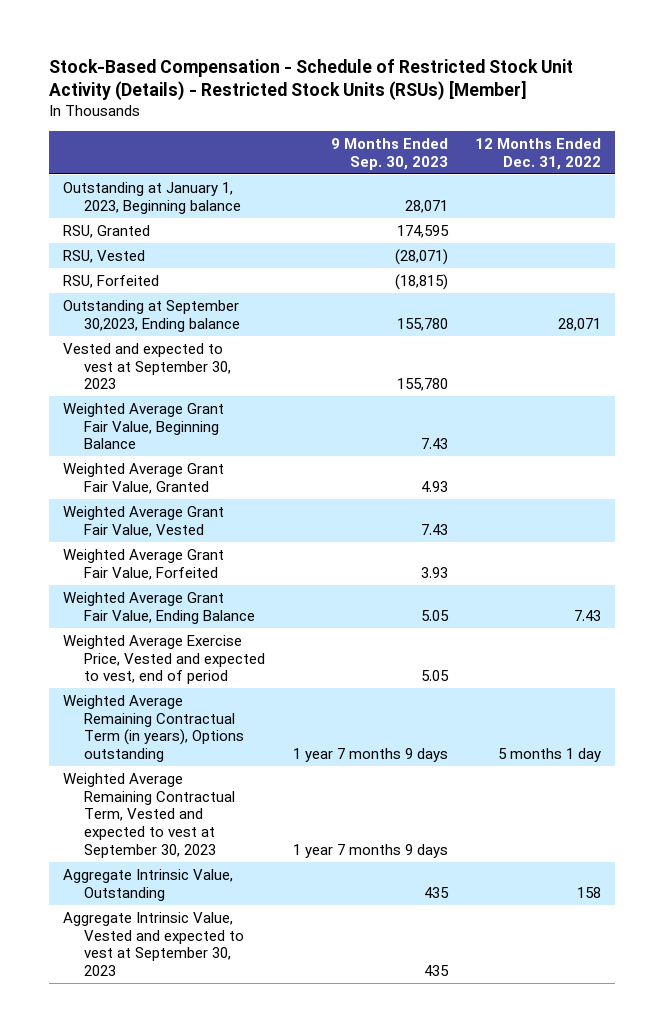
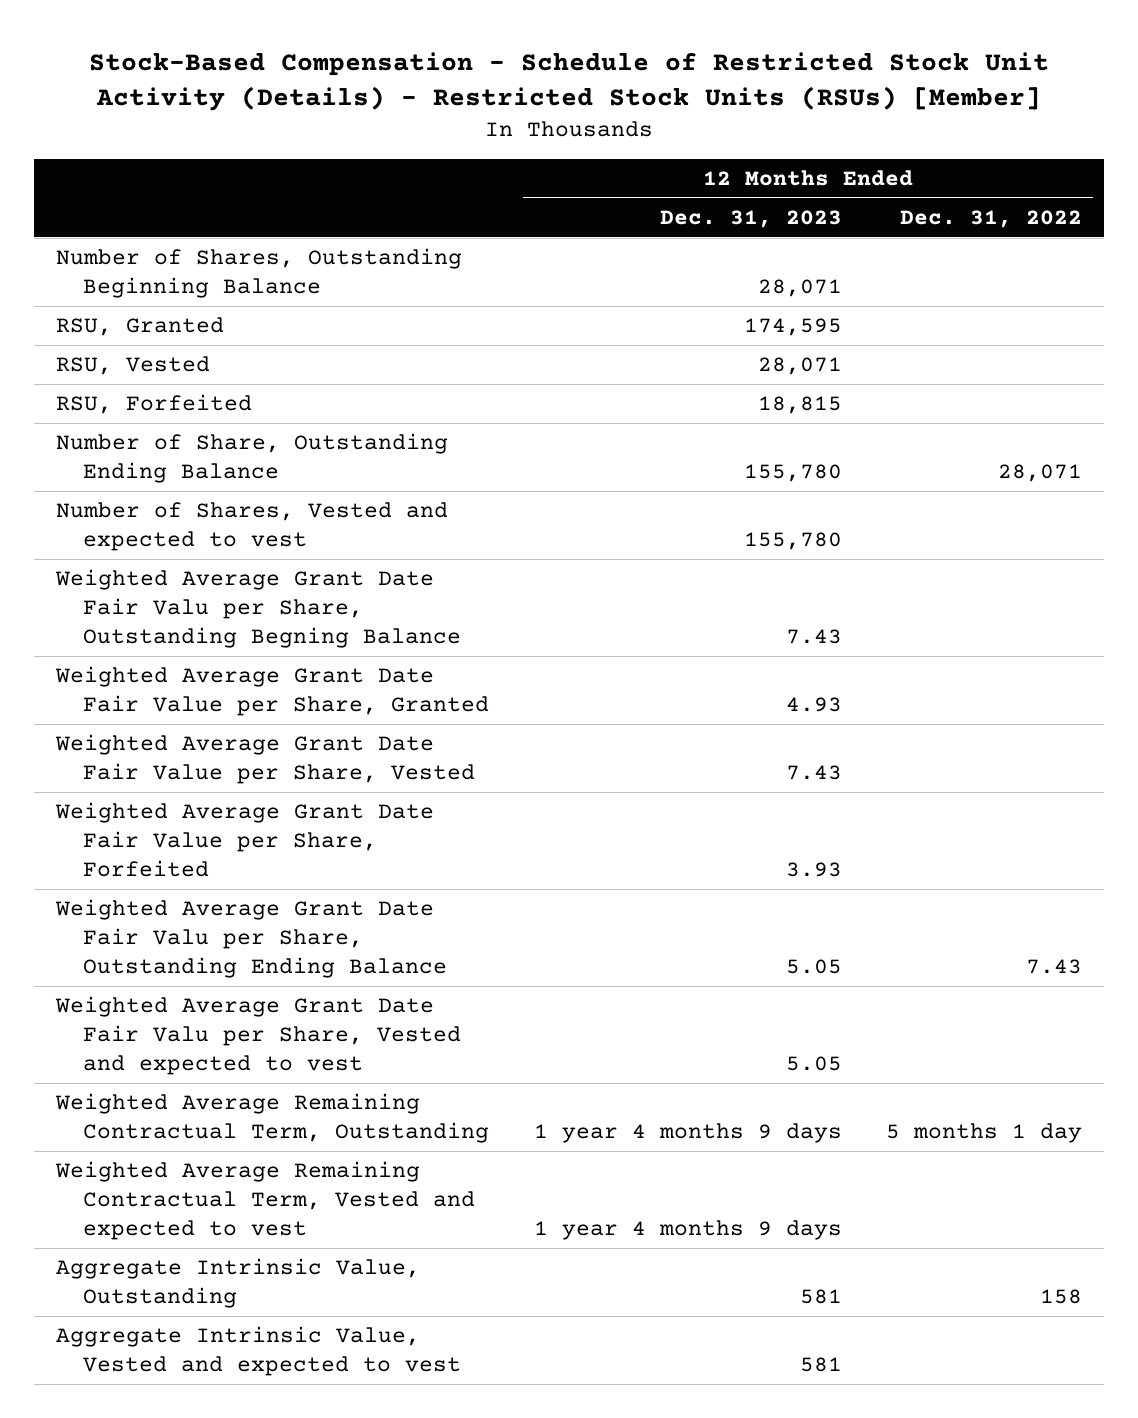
[330,138,448,170] 9 Months Ended Sep. 30, 2023 -> none
none -> [659,209,842,228] Dec. 31, 2023
[63,181,241,214] Outstanding at January 1, 2023, Beginning balance -> [56,247,463,298] Number of Shares, Outstanding Beginning Balance
[63,342,231,390] Vested and expected to vest at September 30, 2023 -> none
[63,634,265,685] Weighted Average Exercise Price, Vested and expected to vest, end of period -> none
[63,299,240,332] Outstanding at September 30,2023, Ending balance -> [56,432,449,483] Number of Share, Outstanding Ending Balance
none -> [56,501,449,551] Number of Shares, Vested and expected to vest
[63,402,225,450] Weighted Average Grant Fair Value, Beginning Balance -> [55,568,462,649] Weighted Average Grant Date Fair Valu per Share, Outstanding Begning Balance
[63,462,225,494] Weighted Average Grant Fair Value, Granted -> [55,665,490,716] Weighted Average Grant Date Fair Value per Share, Granted
[63,505,225,537] Weighted Average Grant Fair Value, Vested -> [55,733,476,784] Weighted Average Grant Date Fair Value per Share, Vested
[63,548,225,580] Weighted Average Grant Fair Value, Forfeited -> [55,801,435,878] Weighted Average Grant Date Fair Value per Share, Forfeited
[63,591,255,624] Weighted Average Grant Fair Value, Ending Balance -> [55,898,448,979] Weighted Average Grant Date Fair Valu per Share, Outstanding Ending Balance
none -> [55,995,462,1076] Weighted Average Grant Date Fair Valu per Share, Vested and expected to vest
[63,694,244,762] Weighted Average Remaining Contractual Term (in years), Options outstanding -> [55,1092,490,1143] Weighted Average Remaining Contractual Term, Outstanding
[63,772,235,858] Weighted Average Remaining Contractual Term, Vested and expected to vest at September 30, 2023 -> [55,1160,476,1241] Weighted Average Remaining Contractual Term, Vested and expected to vest
[63,911,244,976] Aggregate Intrinsic Value, Vested and expected to vest at September 30, 2023 -> [56,1325,462,1376] Aggregate Intrinsic Value, Vested and expected to vest

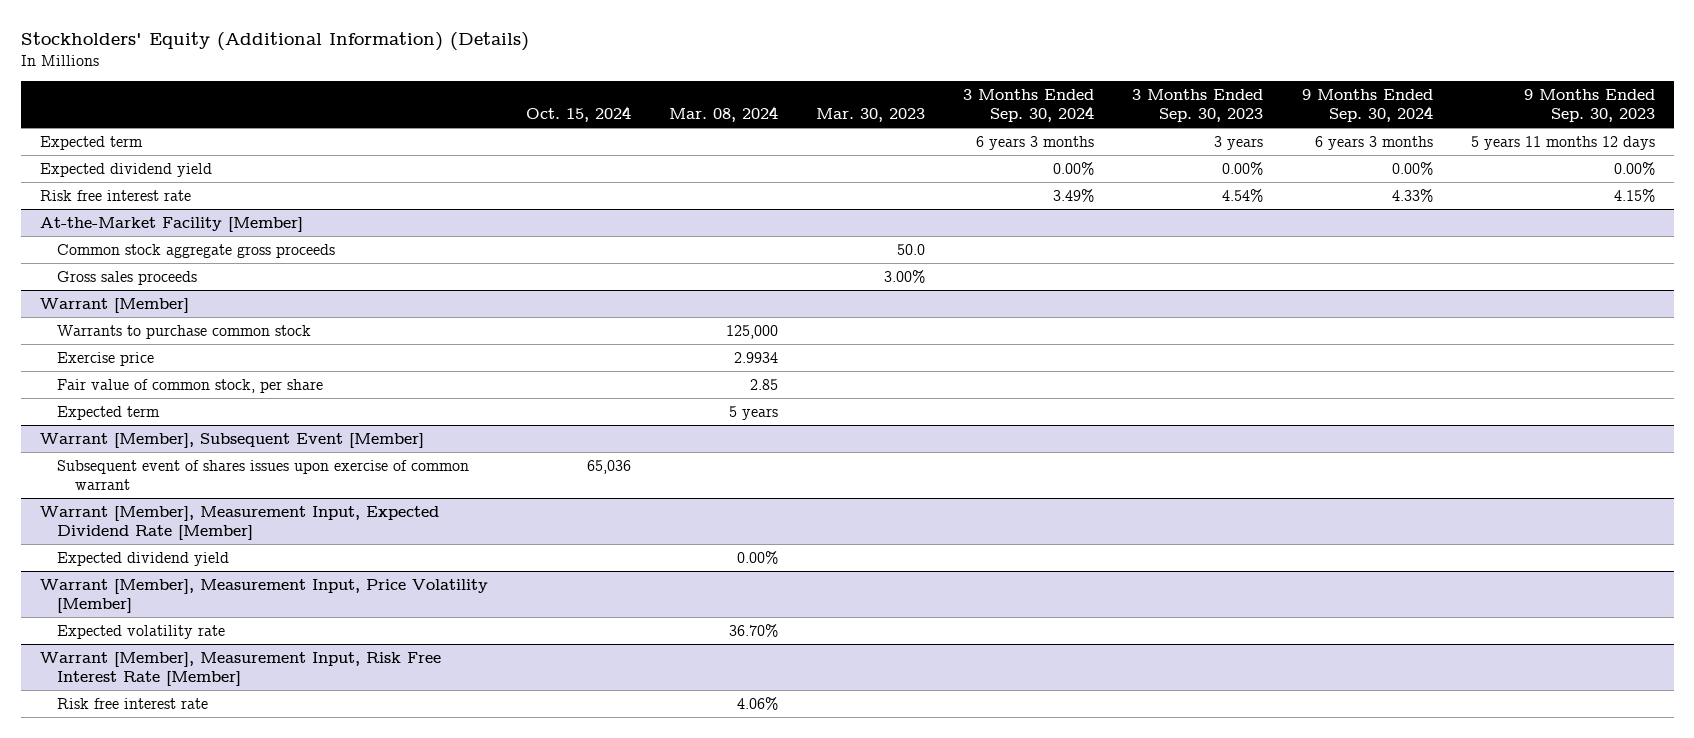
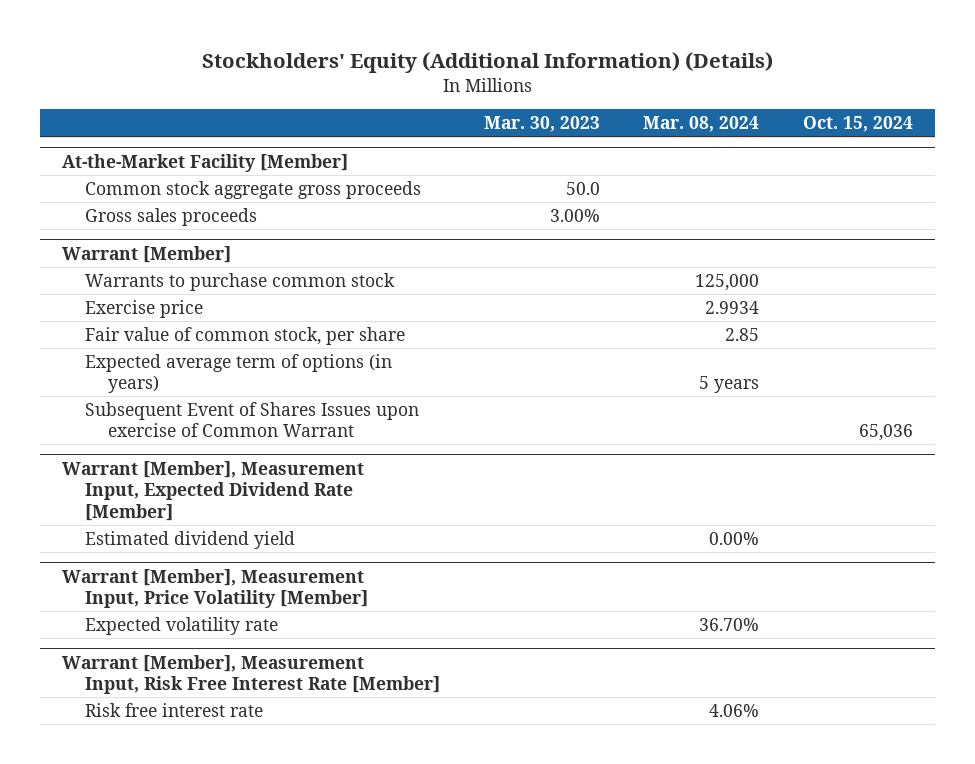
[963,89,1095,122] 3 Months Ended Sep. 30, 2024 -> none
[1132,89,1264,122] 3 Months Ended Sep. 30, 2023 -> none
[1301,89,1433,122] 9 Months Ended Sep. 30, 2024 -> none
[1523,89,1655,122] 9 Months Ended Sep. 30, 2023 -> none
[39,135,143,150] Expected term -> none
[39,162,212,177] Expected dividend yield -> none
[39,189,191,201] Risk free interest rate -> none
[39,432,424,448] Warrant [Member], Subsequent Event [Member] -> none
[57,459,470,490] Subsequent event of shares issues upon exercise of common warrant -> none
[57,405,161,420] Expected term -> [84,353,392,394] Expected average term of options (in years)
none -> [84,401,419,438] Subsequent Event of Shares Issues upon exercise of Common Warrant
[57,551,230,566] Expected dividend yield -> [84,530,295,549] Estimated dividend yield

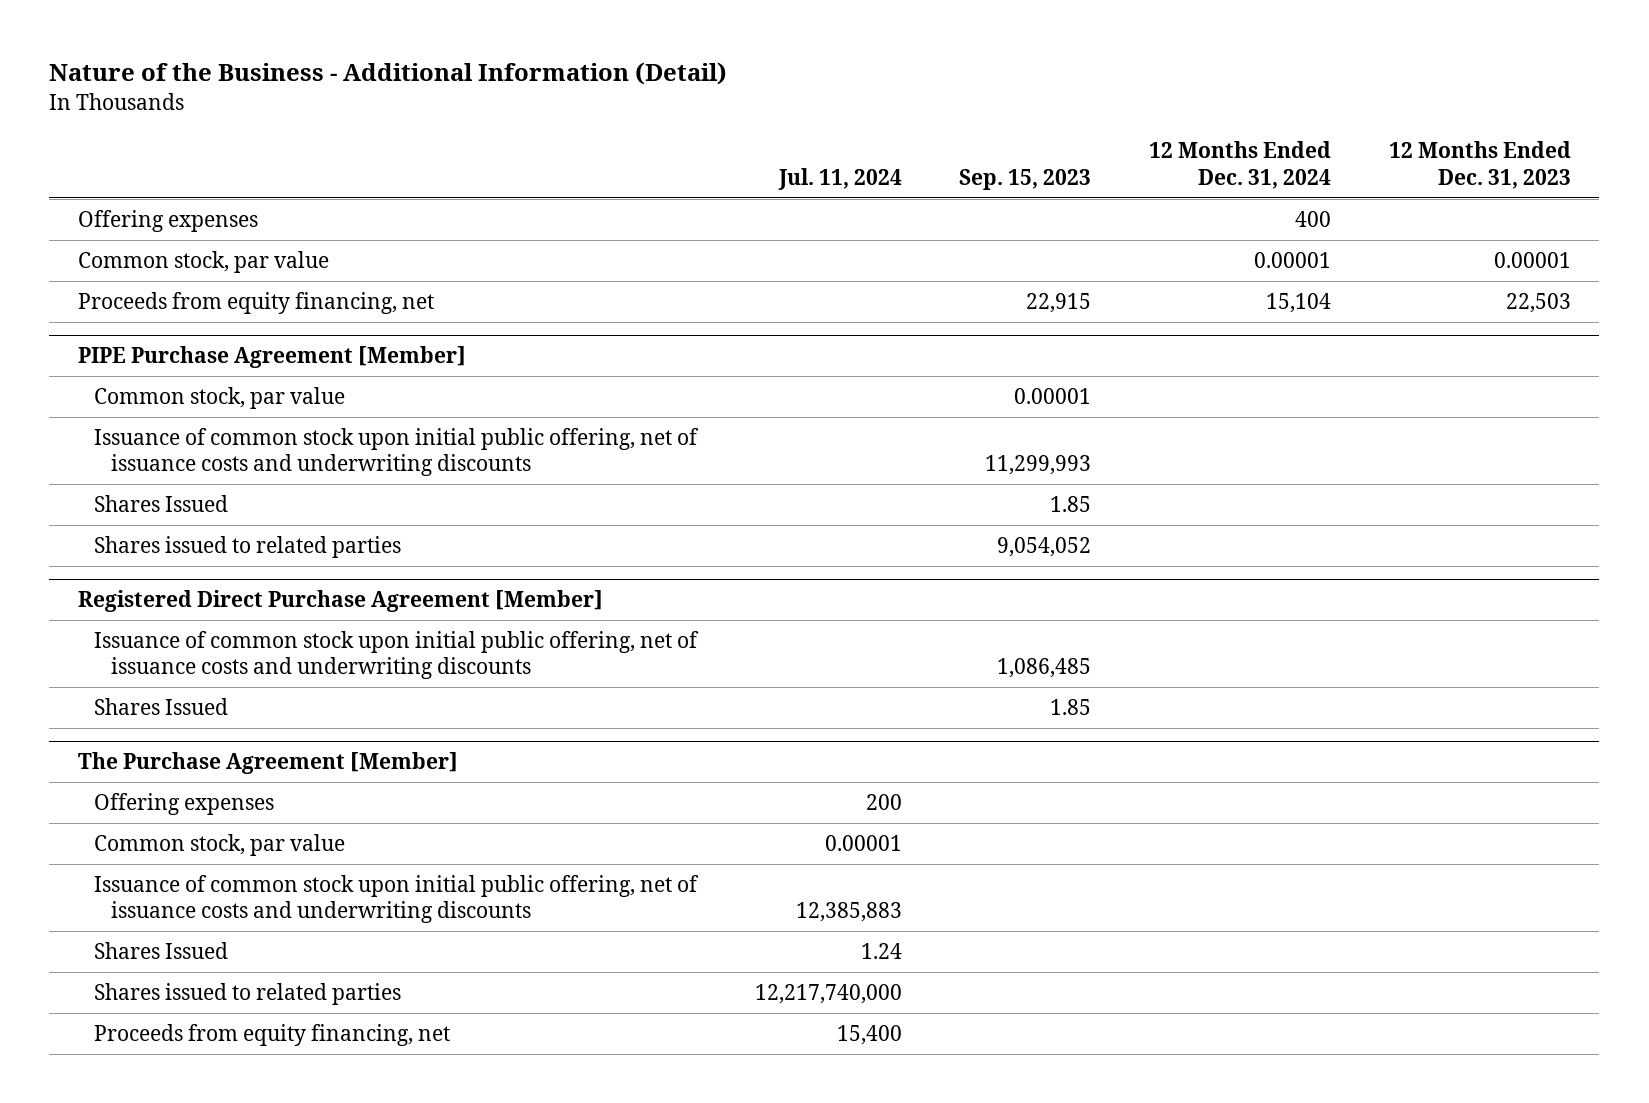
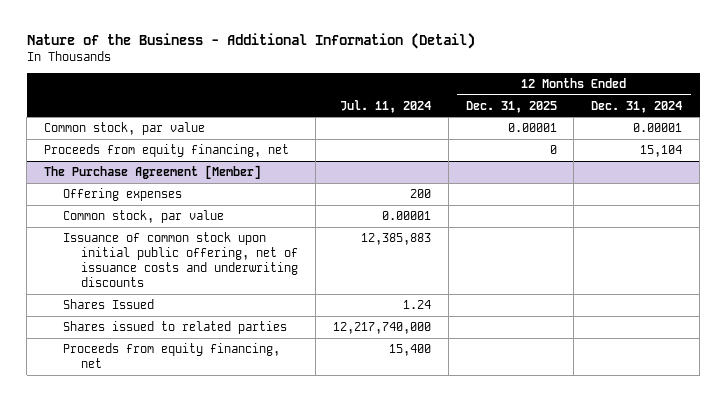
[959,168,1092,190] Sep. 15, 2023 -> none
[1388,141,1571,189] 12 Months Ended Dec. 31, 2023 -> none
none -> [465,100,557,113] Dec. 31, 2025
[77,210,258,233] Offering expenses -> none
[77,346,466,369] PIPE Purchase Agreement [Member] -> none
[94,387,346,410] Common stock, par value -> none
[94,428,700,477] Issuance of common stock upon initial public offering, net of issuance costs and underwriting discounts -> none
[94,495,229,513] Shares Issued -> none
[94,536,402,559] Shares issued to related parties -> none
[77,590,603,613] Registered Direct Purchase Agreement [Member] -> none
[94,631,700,680] Issuance of common stock upon initial public offering, net of issuance costs and underwriting discounts -> none
[94,698,229,716] Shares Issued -> none

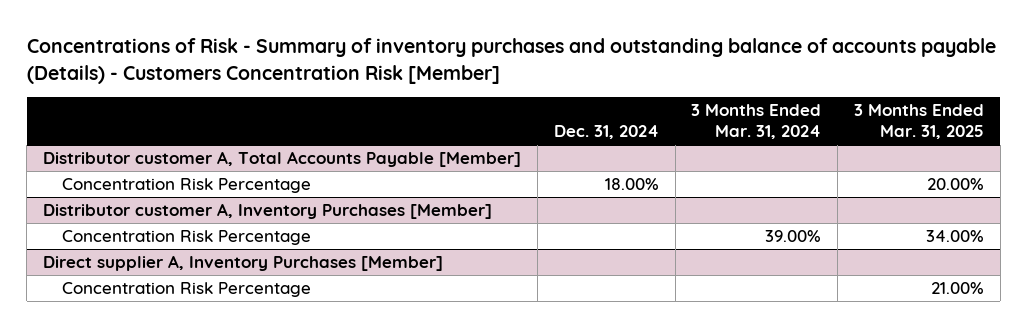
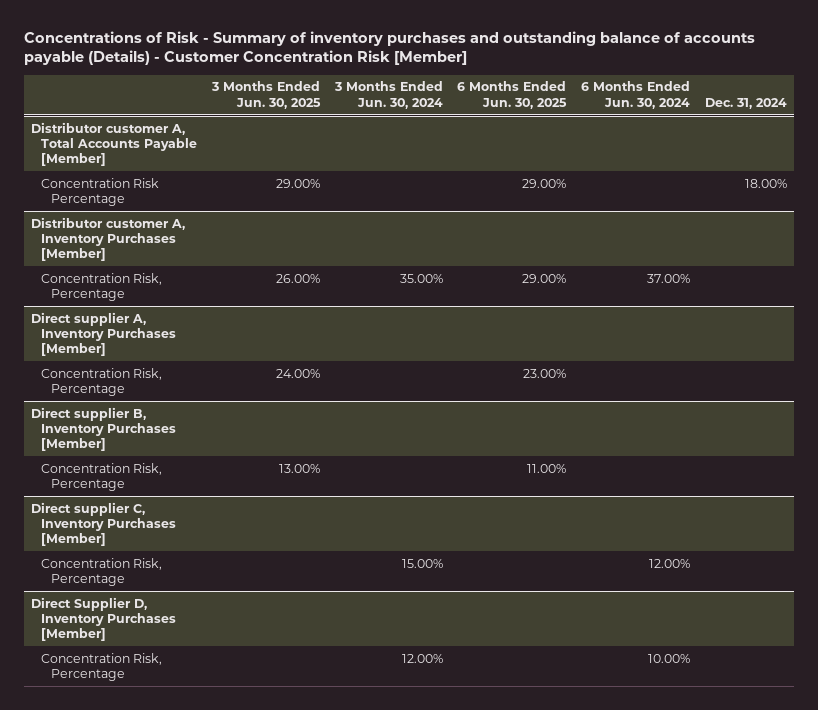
[26,38,996,84] Concentrations of Risk - Summary of inventory purchases and outstanding balance of accounts payable (Details) - Customers Concentration Risk [Member] -> [23,30,755,66] Concentrations of Risk - Summary of inventory purchases and outstanding balance of accounts payable (Details) - Customer Concentration Risk [Member]
[691,104,822,140] 3 Months Ended Mar. 31, 2024 -> none
[853,104,984,140] 3 Months Ended Mar. 31, 2025 -> none
none -> [210,81,321,109] 3 Months Ended Jun. 30, 2025
none -> [333,81,443,109] 3 Months Ended Jun. 30, 2024
none -> [457,81,568,109] 6 Months Ended Jun. 30, 2025
none -> [580,81,690,109] 6 Months Ended Jun. 30, 2024
[62,230,312,246] Concentration Risk Percentage -> [41,272,163,302] Concentration Risk, Percentage
[62,282,312,298] Concentration Risk Percentage -> [41,367,163,397] Concentration Risk, Percentage
none -> [30,406,177,452] Direct supplier B, Inventory Purchases [Member]
none -> [41,462,163,492] Concentration Risk, Percentage
none -> [30,501,177,547] Direct supplier C, Inventory Purchases [Member]
none -> [41,557,163,587] Concentration Risk, Percentage
none -> [30,596,177,642] Direct Supplier D, Inventory Purchases [Member]
none -> [41,652,163,682] Concentration Risk, Percentage

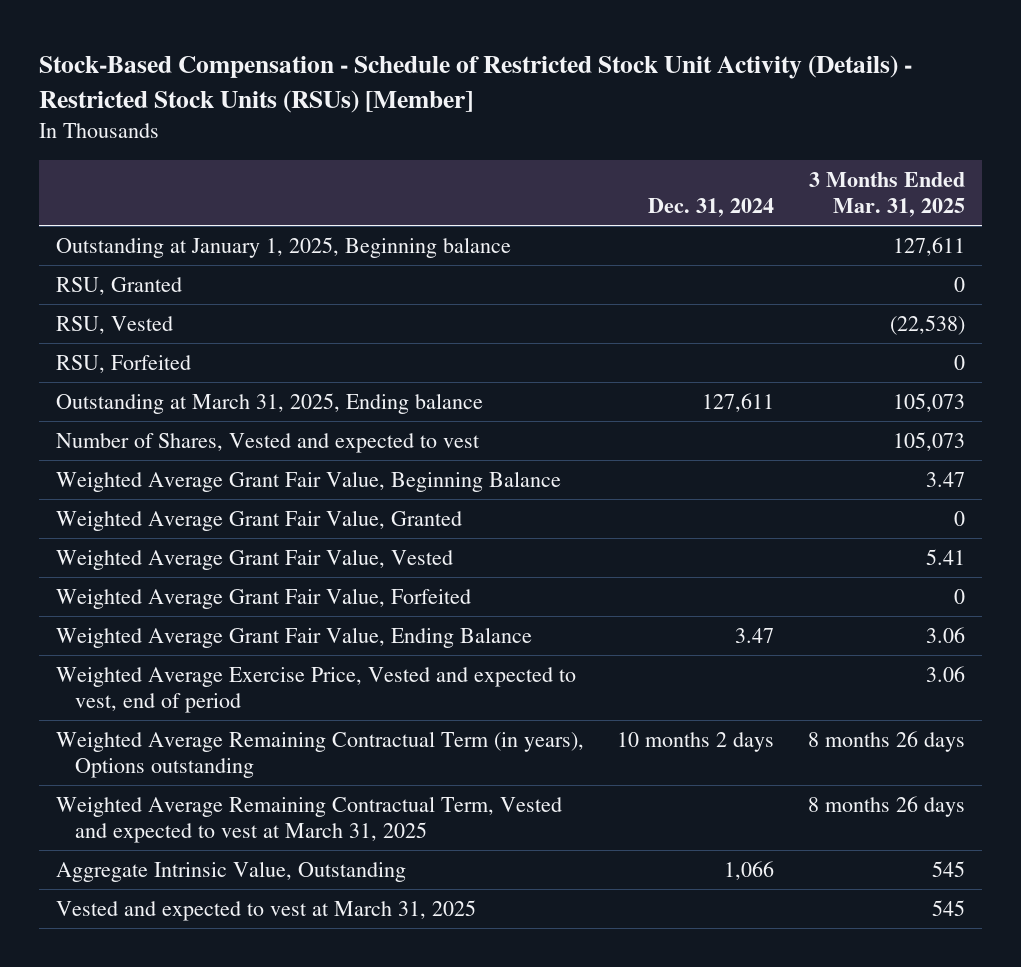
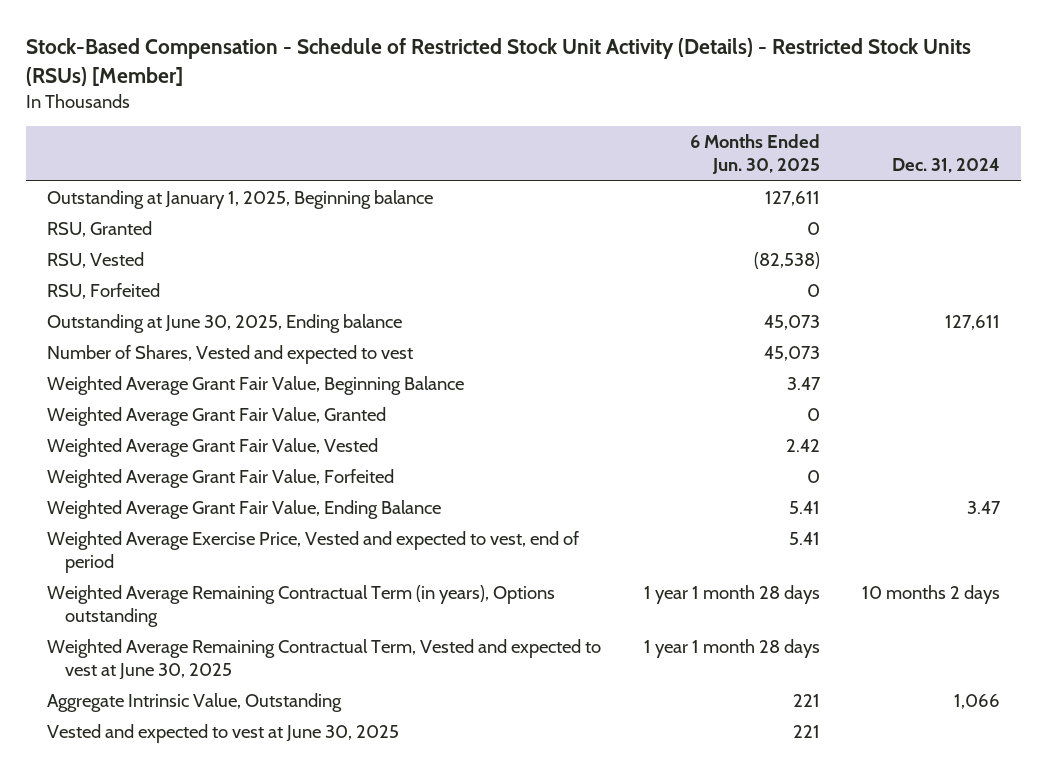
[809,172,966,217] 3 Months Ended Mar. 31, 2025 -> none
none -> [689,134,820,175] 6 Months Ended Jun. 30, 2025
[55,393,483,415] Outstanding at March 31, 2025, Ending balance -> [47,314,403,334] Outstanding at June 30, 2025, Ending balance
[55,796,562,843] Weighted Average Remaining Contractual Term, Vested and expected to vest at March 31, 2025 -> [47,639,602,681] Weighted Average Remaining Contractual Term, Vested and expected to vest at June 30, 2025
[55,900,476,922] Vested and expected to vest at March 31, 2025 -> [47,724,400,744] Vested and expected to vest at June 30, 2025

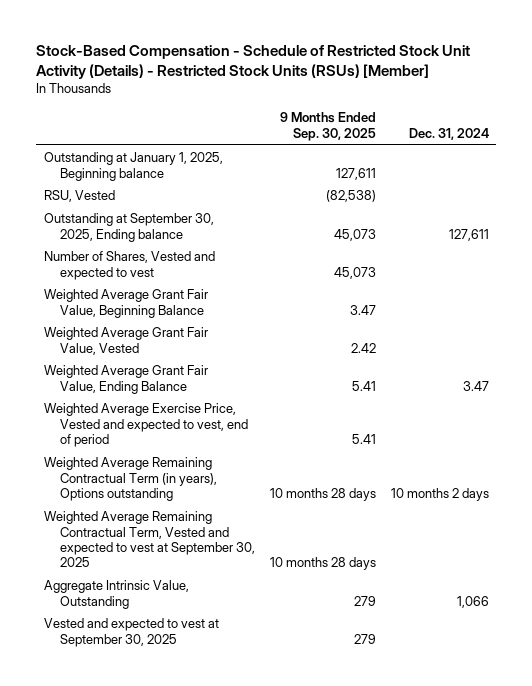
[689,134,820,175] 6 Months Ended Jun. 30, 2025 -> none
none -> [279,112,376,141] 9 Months Ended Sep. 30, 2025
[47,221,153,238] RSU, Granted -> none
[47,283,161,300] RSU, Forfeited -> none
[47,314,403,334] Outstanding at June 30, 2025, Ending balance -> [43,213,214,242] Outstanding at September 30, 2025, Ending balance
[47,407,387,427] Weighted Average Grant Fair Value, Granted -> none
[47,469,395,489] Weighted Average Grant Fair Value, Forfeited -> none
[47,639,602,681] Weighted Average Remaining Contractual Term, Vested and expected to vest at June 30, 2025 -> [43,511,256,568] Weighted Average Remaining Contractual Term, Vested and expected to vest at September 30, 2025
[47,724,400,744] Vested and expected to vest at June 30, 2025 -> [43,618,219,647] Vested and expected to vest at September 30, 2025

